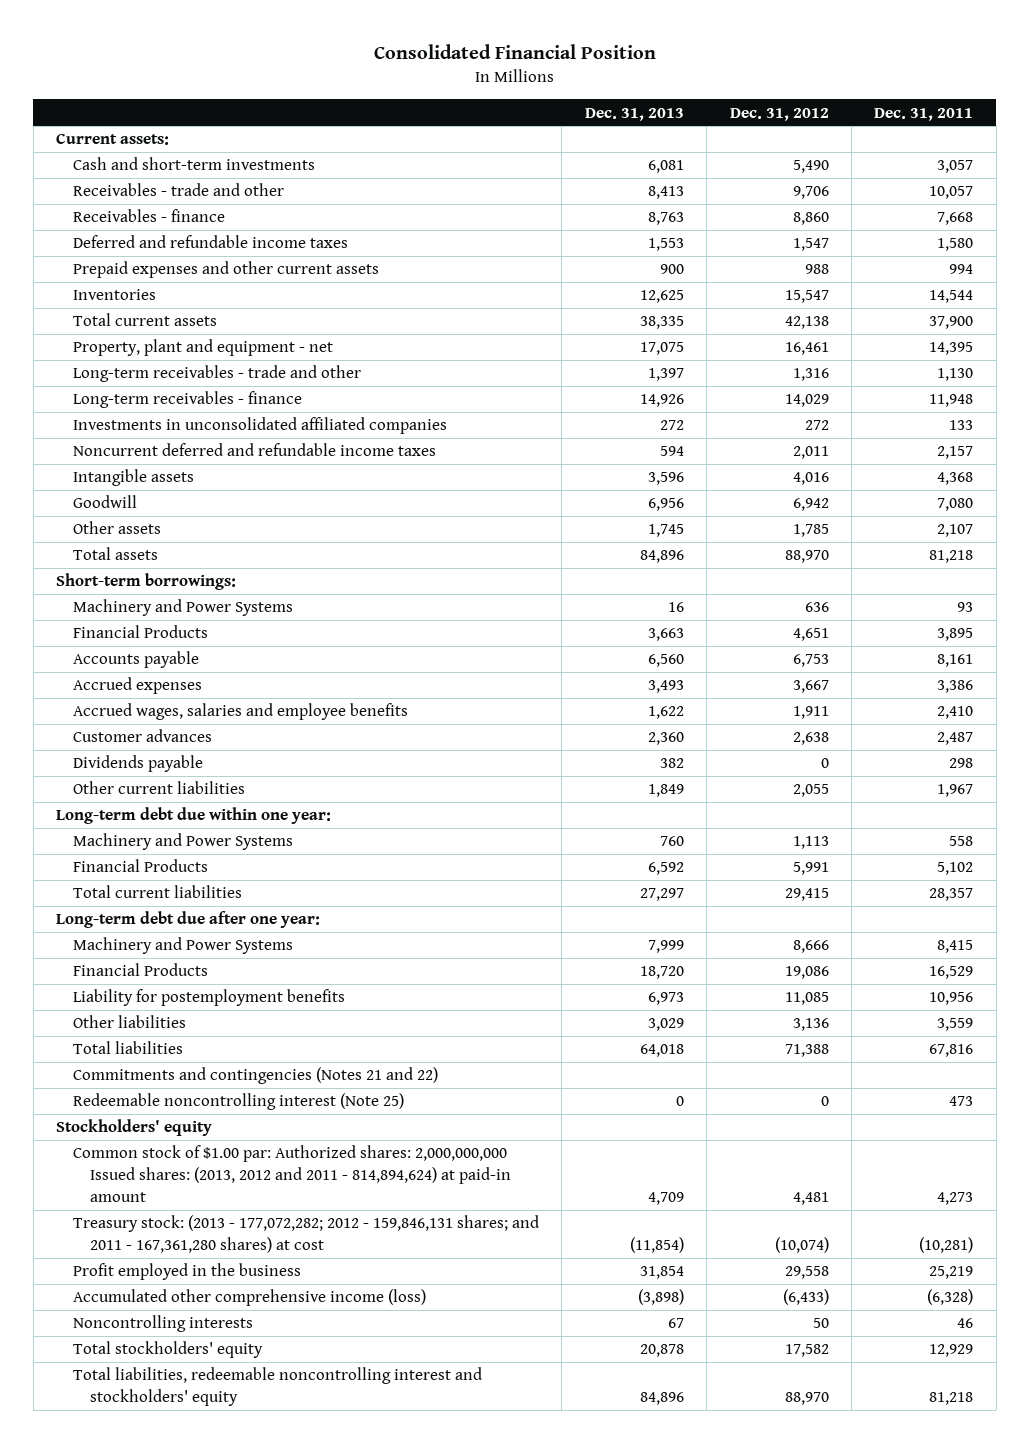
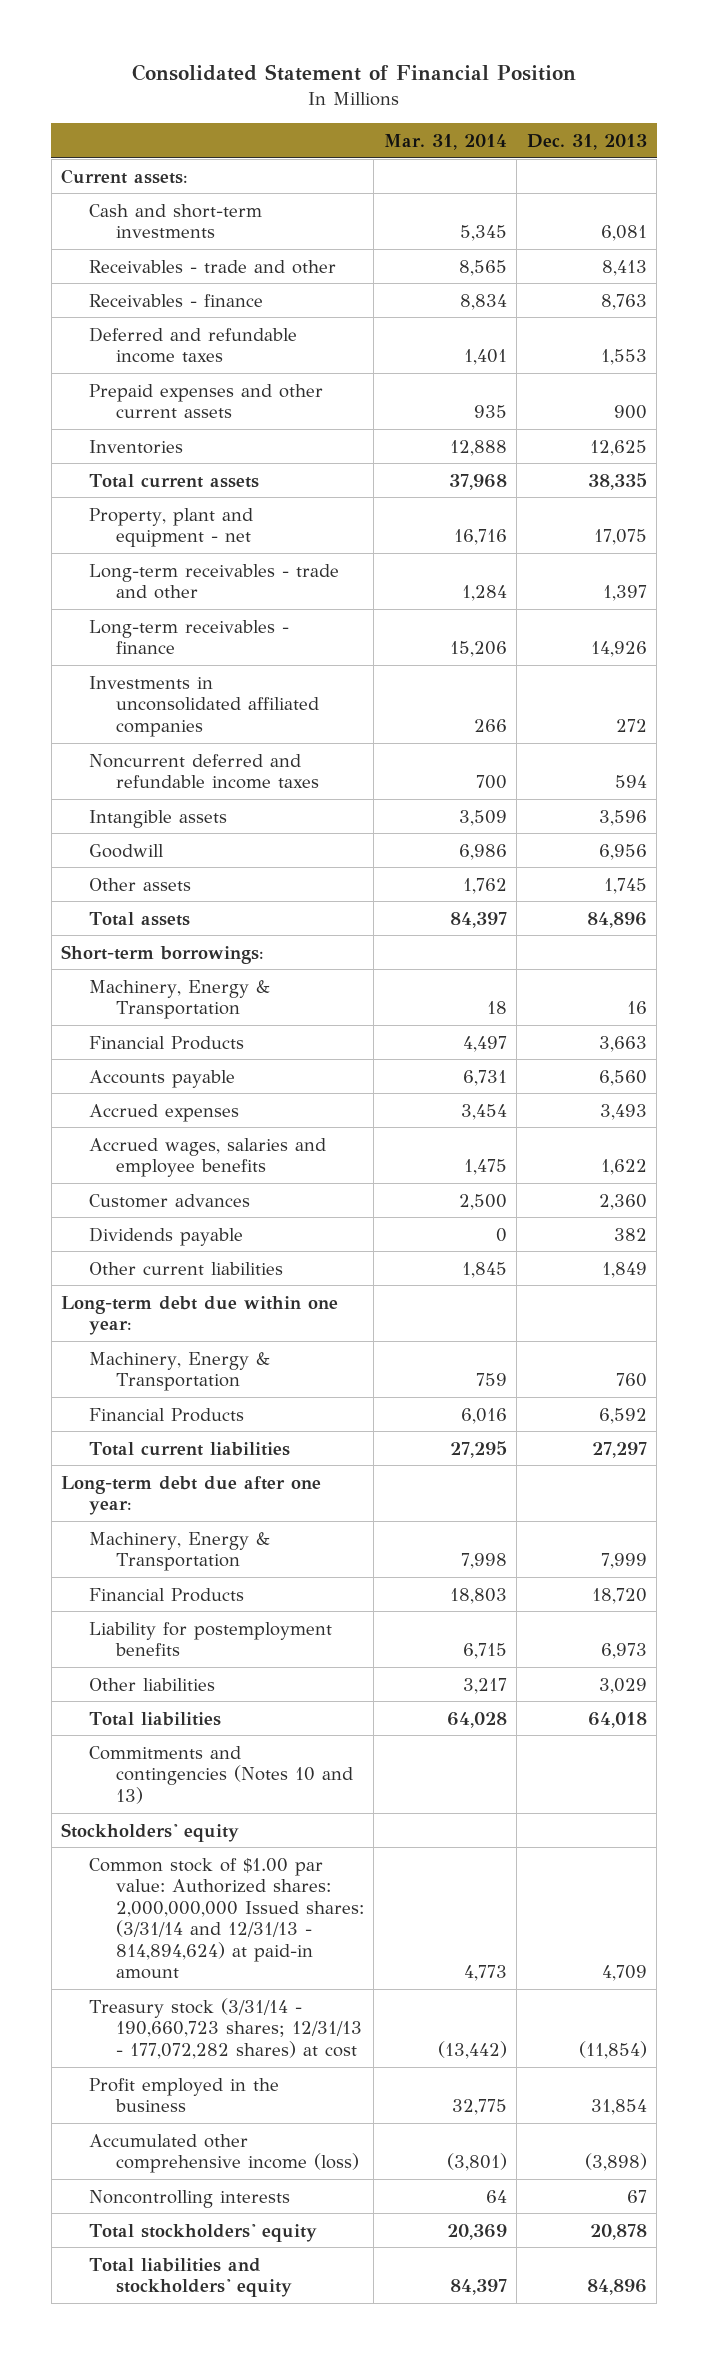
[373,44,656,60] Consolidated Financial Position -> [132,64,577,82] Consolidated Statement of Financial Position
[729,107,829,121] Dec. 31, 2012 -> none
[874,107,974,121] Dec. 31, 2011 -> none
none -> [383,134,507,151] Mar. 31, 2014
[73,599,294,617] Machinery and Power Systems -> none
none -> [88,979,270,1020] Machinery, Energy & Transportation
[73,833,294,851] Machinery and Power Systems -> none
none -> [88,1351,270,1392] Machinery, Energy & Transportation
[73,937,294,955] Machinery and Power Systems -> [88,1531,270,1572] Machinery, Energy & Transportation
[73,1093,405,1111] Redeemable noncontrolling interest (Note 25) -> none
[73,1067,439,1085] Commitments and contingencies (Notes 21 and 22) -> [88,1745,353,1804] Commitments and contingencies (Notes 10 and 13)
[73,1145,512,1202] Common stock of $1.00 par: Authorized shares: 2,000,000,000 Issued shares: (2013, 2012 and 2011 - 814,894,624) at paid-in amount -> [88,1857,364,1980] Common stock of $1.00 par value: Authorized shares: 2,000,000,000 Issued shares: (3/31/14 and 12/31/13 - 814,894,624) at paid-in amount
[73,1215,540,1254] Treasury stock: (2013 - 177,072,282; 2012 - 159,846,131 shares; and 2011 - 167,361,280 shares) at cost -> [88,1997,362,2059] Treasury stock (3/31/14 - 190,660,723 shares; 12/31/13 - 177,072,282 shares) at cost
[73,1367,483,1407] Total liabilities, redeemable noncontrolling interest and stockholders' equity -> [88,2257,292,2298] Total liabilities and stockholders' equity

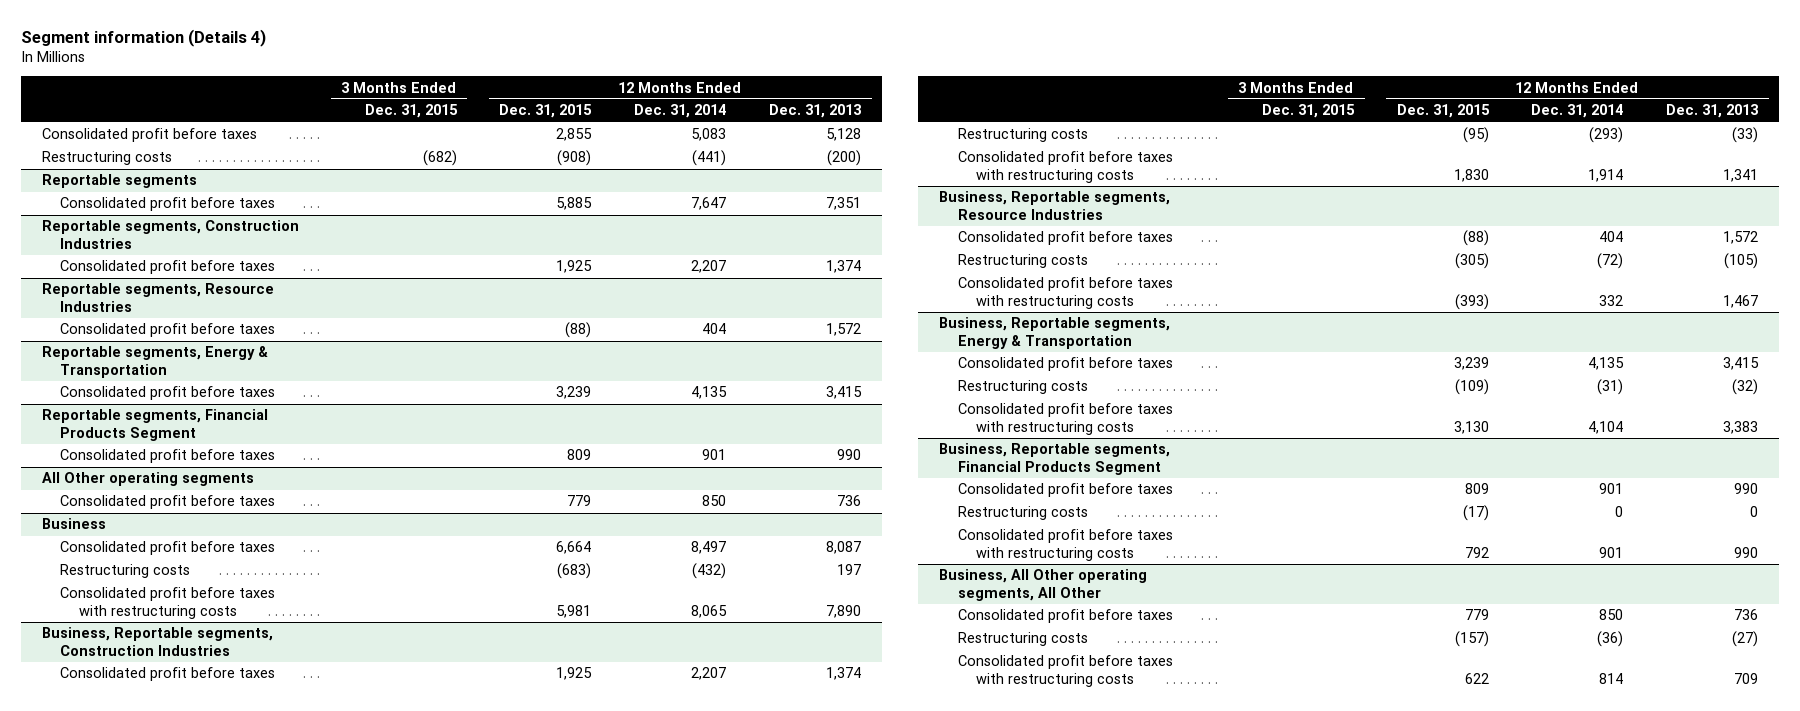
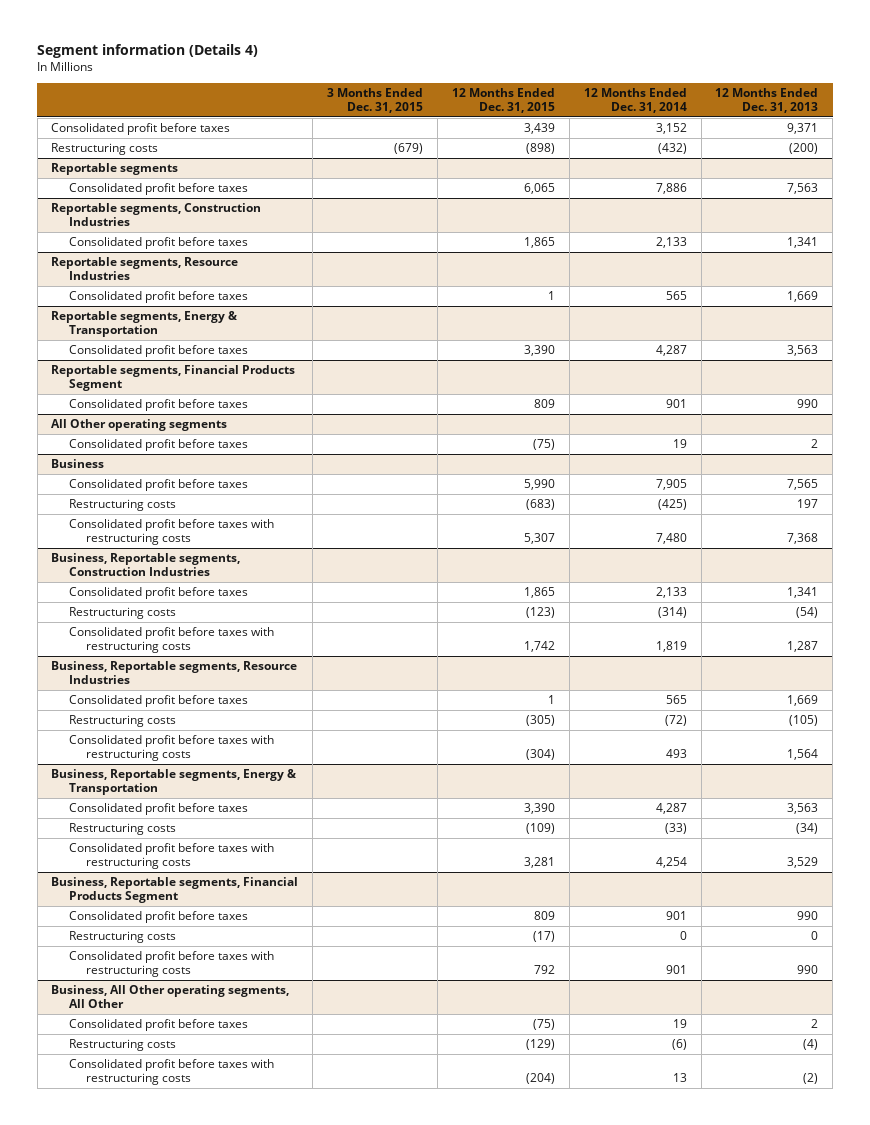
[556,128,593,142] 2,855 -> [523,123,555,135] 3,439
[691,128,727,142] 5,083 -> [655,123,687,135] 3,152
[825,128,861,142] 5,128 -> [787,123,819,135] 9,371
[422,150,457,167] (682) -> [394,143,424,155] (679)
[557,150,592,167] (908) -> [525,143,555,155] (898)
[692,150,727,167] (441) -> [657,143,687,155] (432)
[556,197,593,211] 5,885 -> [523,183,555,195] 6,065
[691,197,727,211] 7,647 -> [655,183,687,195] 7,886
[825,197,861,211] 7,351 -> [787,183,819,195] 7,563
[556,260,593,274] 1,925 -> [523,237,555,249] 1,865
[691,260,727,274] 2,207 -> [655,237,687,249] 2,133
[825,260,861,274] 1,374 -> [787,237,819,249] 1,341
[565,322,592,339] (88) -> [547,291,555,301] 1
[702,323,727,335] 404 -> [665,291,687,301] 565
[825,323,861,337] 1,572 -> [787,291,819,303] 1,669
[556,386,592,400] 3,239 -> [523,345,555,357] 3,390
[691,386,728,400] 4,135 -> [655,345,687,357] 4,287
[825,386,862,400] 3,415 -> [787,345,819,357] 3,563
[567,495,592,507] 779 -> [532,439,555,451] (75)
[702,495,727,507] 850 -> [672,439,687,449] 19
[836,495,861,507] 736 -> [811,439,819,449] 2
[556,541,592,555] 6,664 -> [523,479,555,491] 5,990
[691,541,727,555] 8,497 -> [655,479,687,491] 7,905
[825,541,861,555] 8,087 -> [787,479,819,491] 7,565
[692,563,727,580] (432) -> [657,499,687,511] (425)
[556,604,592,618] 5,981 -> [523,533,555,545] 5,307
[691,604,728,618] 8,065 -> [655,533,687,545] 7,480
[825,604,861,618] 7,890 -> [787,533,819,545] 7,368
[556,667,593,681] 1,925 -> [523,587,555,599] 1,865
[691,667,727,681] 2,207 -> [655,587,687,599] 2,133
[825,667,861,681] 1,374 -> [787,587,819,599] 1,341
[1462,127,1489,144] (95) -> [525,607,555,619] (123)
[1589,127,1624,144] (293) -> [657,607,687,619] (314)
[1732,127,1759,144] (33) -> [796,607,819,619] (54)
[1453,168,1489,182] 1,830 -> [523,641,555,653] 1,742
[1588,168,1624,182] 1,914 -> [655,641,687,653] 1,819
[1723,168,1759,182] 1,341 -> [787,641,819,653] 1,287
[1462,230,1489,247] (88) -> [547,695,555,705] 1
[1599,231,1624,243] 404 -> [665,695,687,705] 565
[1723,231,1759,245] 1,572 -> [787,695,819,707] 1,669
[1454,293,1489,310] (393) -> [525,749,555,761] (304)
[1599,294,1624,306] 332 -> [665,749,687,759] 493
[1723,294,1759,308] 1,467 -> [787,749,819,761] 1,564
[1453,357,1489,371] 3,239 -> [523,803,555,815] 3,390
[1588,357,1625,371] 4,135 -> [655,803,687,815] 4,287
[1723,357,1760,371] 3,415 -> [787,803,819,815] 3,563
[1597,379,1624,396] (31) -> [664,823,687,835] (33)
[1732,379,1759,396] (32) -> [796,823,819,835] (34)
[1453,420,1489,434] 3,130 -> [523,857,555,869] 3,281
[1588,420,1624,434] 4,104 -> [655,857,687,869] 4,254
[1723,420,1759,434] 3,383 -> [787,857,819,869] 3,529
[1464,609,1489,621] 779 -> [532,1019,555,1031] (75)
[1599,609,1624,621] 850 -> [672,1019,687,1029] 19
[1734,609,1759,621] 736 -> [811,1019,819,1029] 2
[1454,631,1489,648] (157) -> [525,1039,555,1051] (129)
[1597,631,1624,648] (36) -> [671,1039,687,1051] (6)
[1732,631,1759,648] (27) -> [803,1039,819,1051] (4)
[1464,672,1489,684] 622 -> [525,1073,555,1085] (204)
[1599,672,1624,684] 814 -> [672,1073,687,1083] 13
[1734,672,1759,684] 709 -> [803,1073,819,1085] (2)

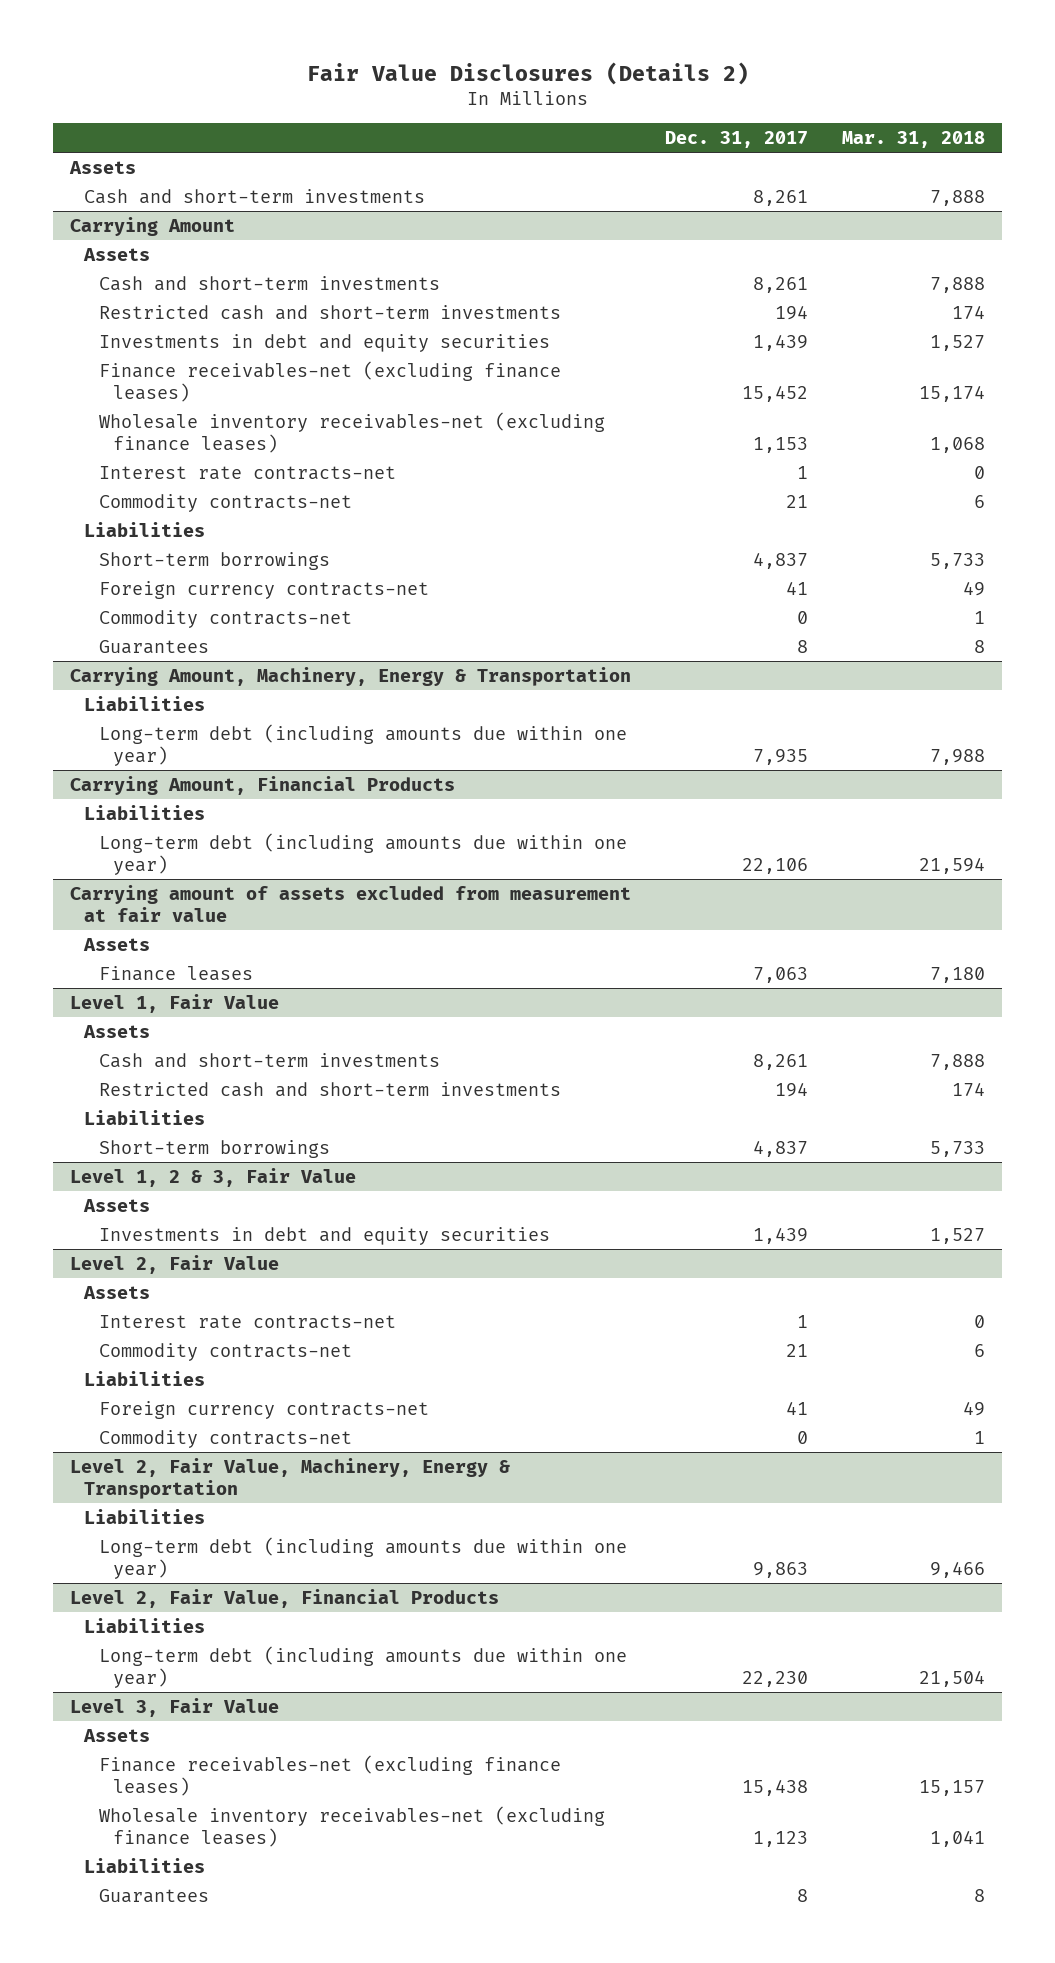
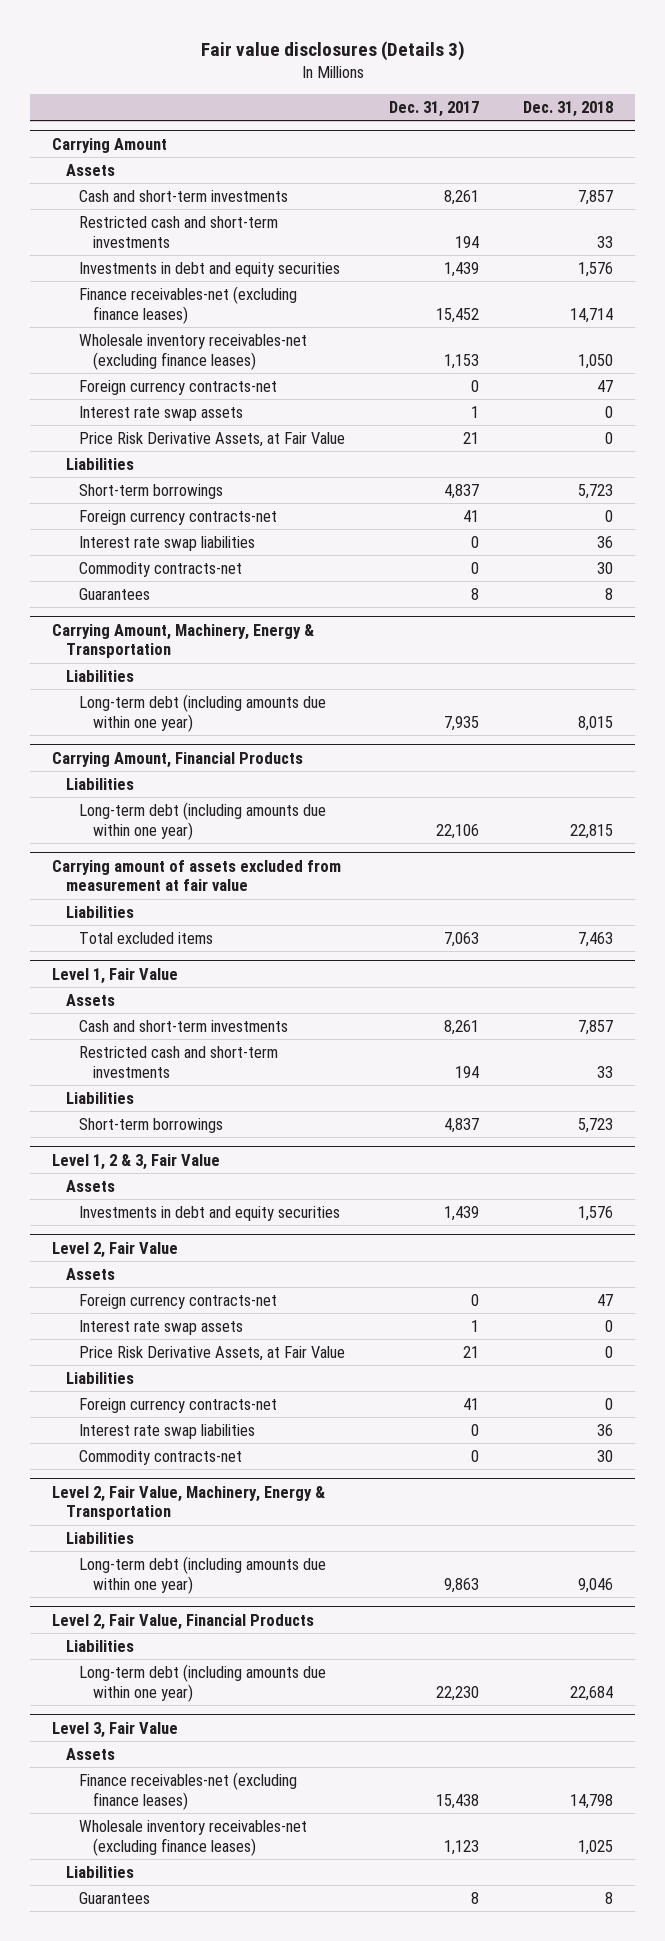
[306,61,749,85] Fair Value Disclosures (Details 2) -> [200,40,465,61] Fair value disclosures (Details 3)
[842,131,986,149] Mar. 31, 2018 -> none
none -> [523,100,614,117] Dec. 31, 2018
[68,160,136,174] Assets -> none
[84,188,426,204] Cash and short-term investments -> none
none -> [79,379,278,395] Foreign currency contracts-net
[98,465,396,480] Interest rate contracts-net -> [79,405,244,421] Interest rate swap assets
[98,493,352,512] Commodity contracts-net -> [79,431,346,447] Price Risk Derivative Assets, at Fair Value
none -> [79,535,256,551] Interest rate swap liabilities
[83,937,151,951] Assets -> none
none -> [65,905,134,918] Liabilities
[98,965,253,981] Finance leases -> [79,931,214,944] Total excluded items
none -> [79,1293,278,1309] Foreign currency contracts-net
[98,1314,396,1329] Interest rate contracts-net -> [79,1319,244,1335] Interest rate swap assets
[98,1342,352,1361] Commodity contracts-net -> [79,1345,346,1361] Price Risk Derivative Assets, at Fair Value
none -> [79,1423,256,1439] Interest rate swap liabilities

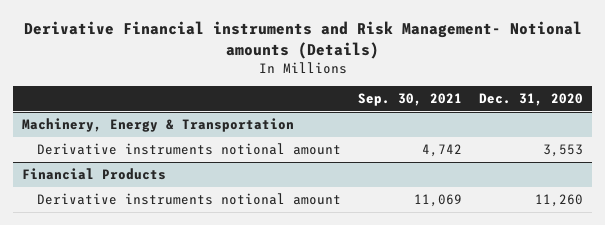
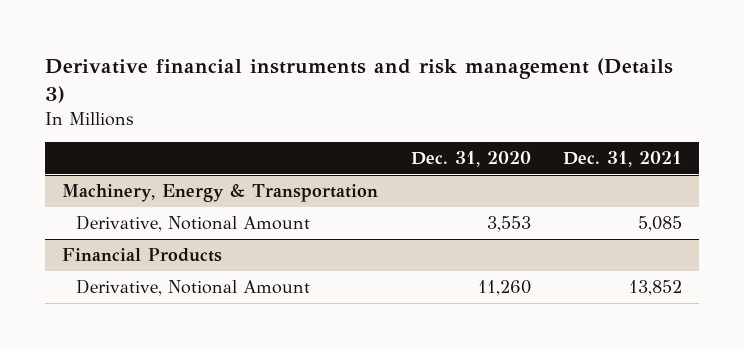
[23,20,582,59] Derivative Financial instruments and Risk Management- Notional amounts (Details) -> [45,57,674,103] Derivative financial instruments and risk management (Details 3)
[357,93,462,107] Sep. 30, 2021 -> none
none -> [563,151,683,168] Dec. 31, 2021
[36,143,341,156] Derivative instruments notional amount -> [76,214,311,232] Derivative, Notional Amount
[36,193,341,206] Derivative instruments notional amount -> [76,278,311,296] Derivative, Notional Amount

